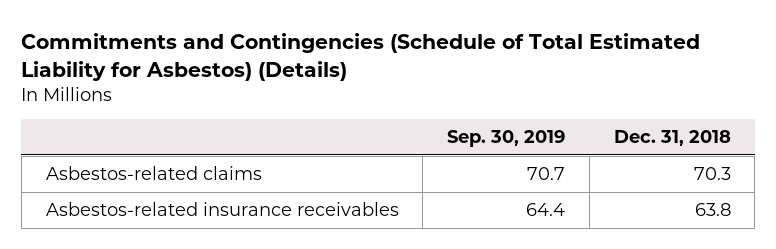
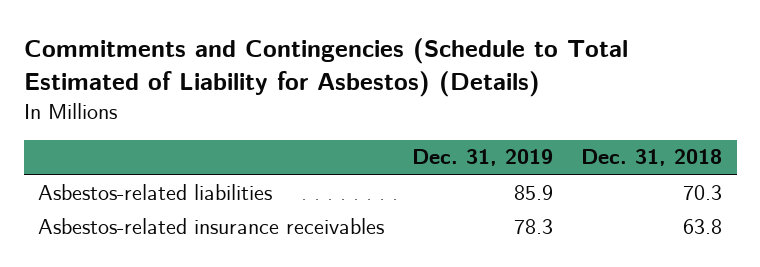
[21,33,701,81] Commitments and Contingencies (Schedule of Total Estimated Liability for Asbestos) (Details) -> [23,37,628,97] Commitments and Contingencies (Schedule to Total Estimated of Liability for Asbestos) (Details)
[447,130,566,148] Sep. 30, 2019 -> none
none -> [412,149,554,167] Dec. 31, 2019
[45,166,262,181] Asbestos-related claims -> [37,183,272,200] Asbestos-related liabilities

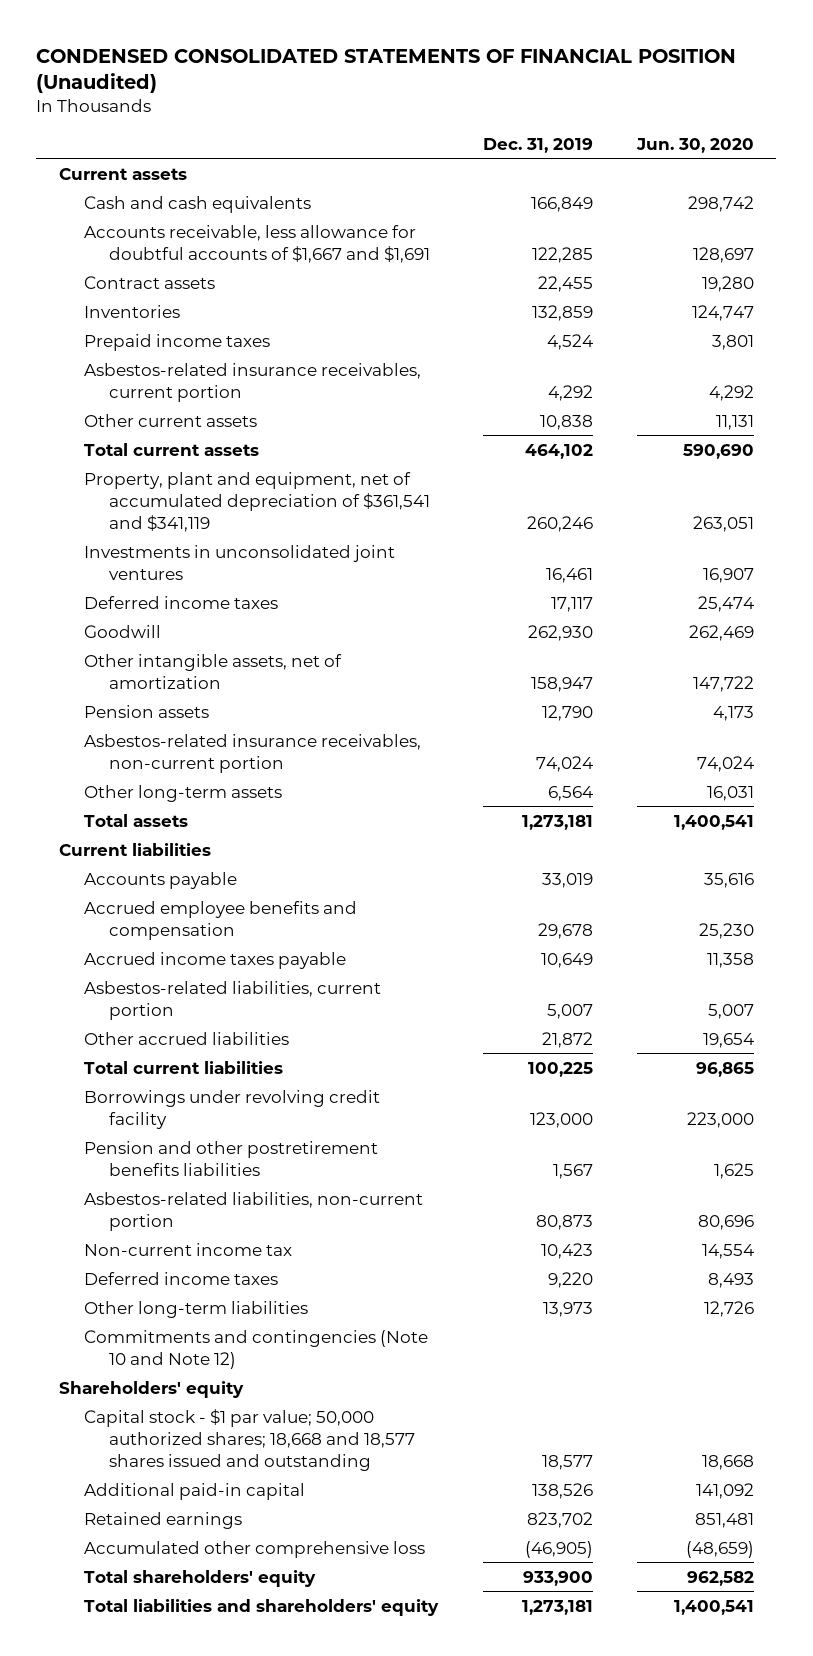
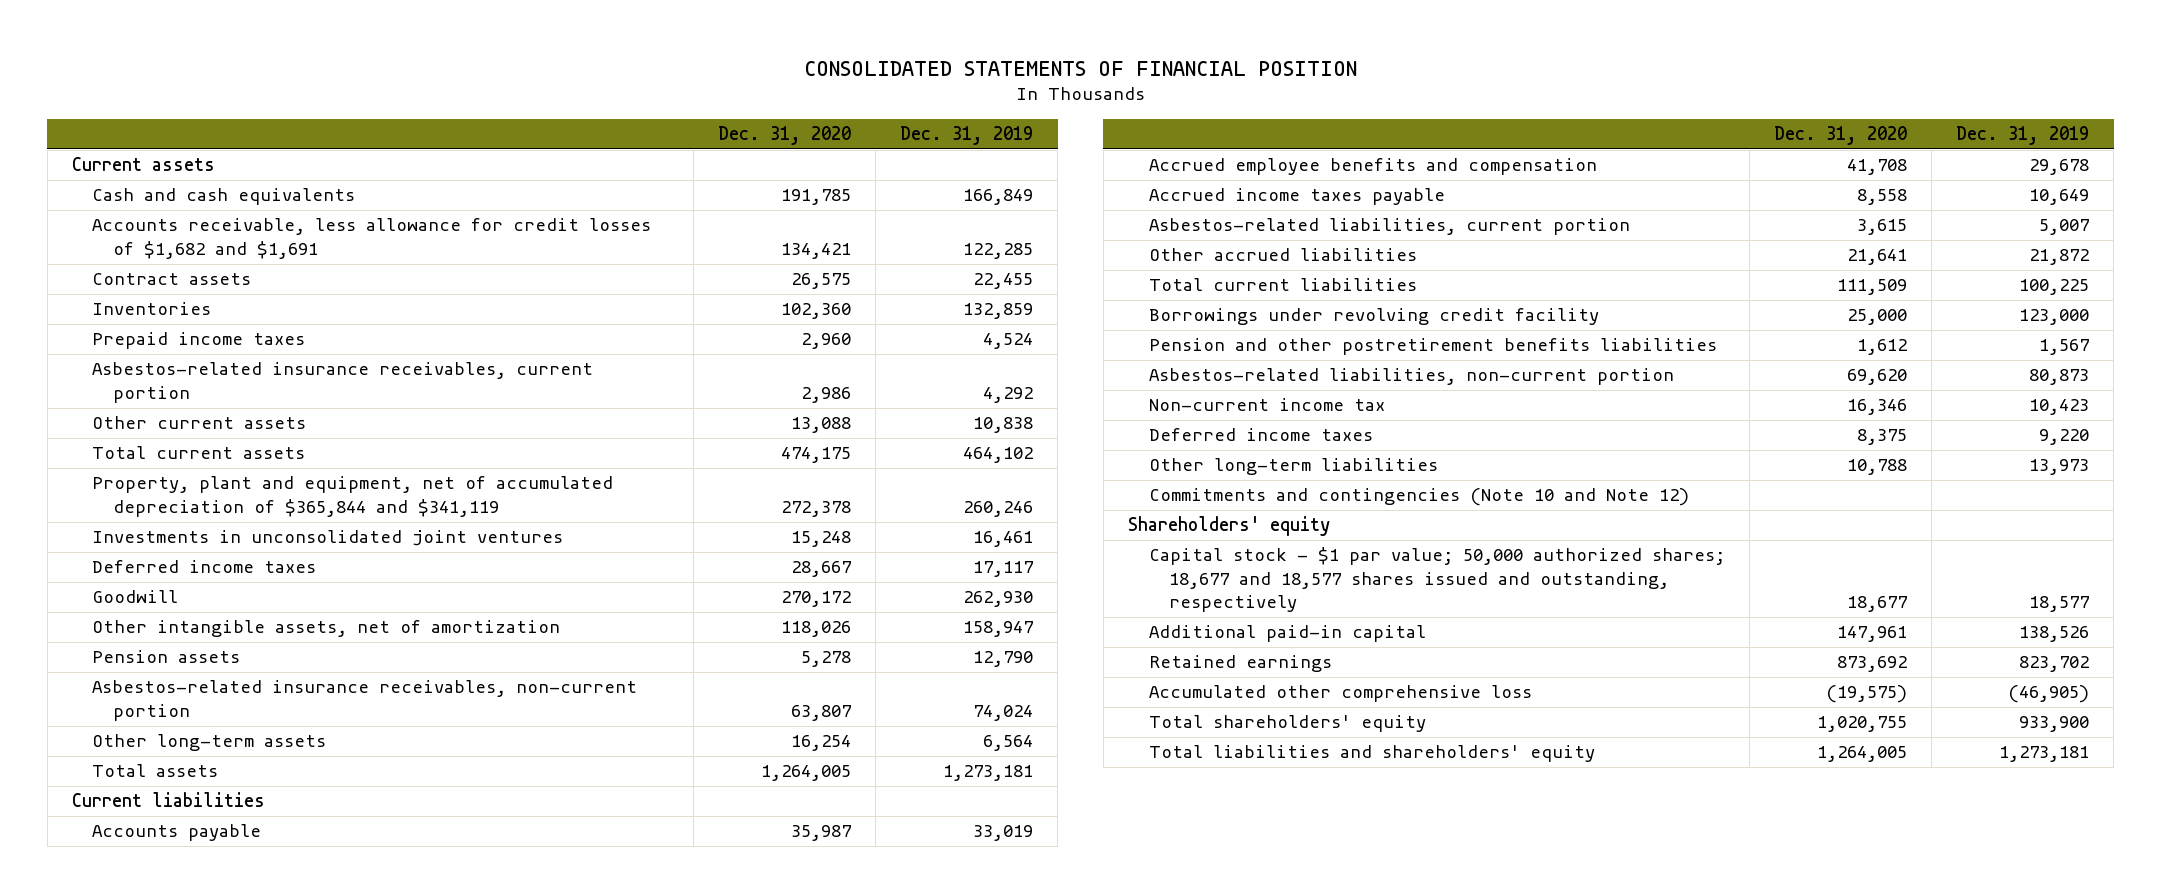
[36,48,737,94] CONDENSED CONSOLIDATED STATEMENTS OF FINANCIAL POSITION (Unaudited) -> [803,60,1357,76] CONSOLIDATED STATEMENTS OF FINANCIAL POSITION
[636,137,755,153] Jun. 30, 2020 -> none
none -> [717,126,851,146] Dec. 31, 2020
[83,224,431,263] Accounts receivable, less allowance for doubtful accounts of $1,667 and $1,691 -> [92,218,652,259] Accounts receivable, less allowance for credit losses of $1,682 and $1,691
[83,471,431,532] Property, plant and equipment, net of accumulated depreciation of $361,541 and $341,119 -> [92,476,614,517] Property, plant and equipment, net of accumulated depreciation of $365,844 and $341,119
[83,1408,416,1471] Capital stock - $1 par value; 50,000 authorized shares; 18,668 and 18,577 shares issued and outstanding -> [1148,547,1725,613] Capital stock - $1 par value; 50,000 authorized shares; 18,677 and 18,577 shares issued and outstanding, respectively

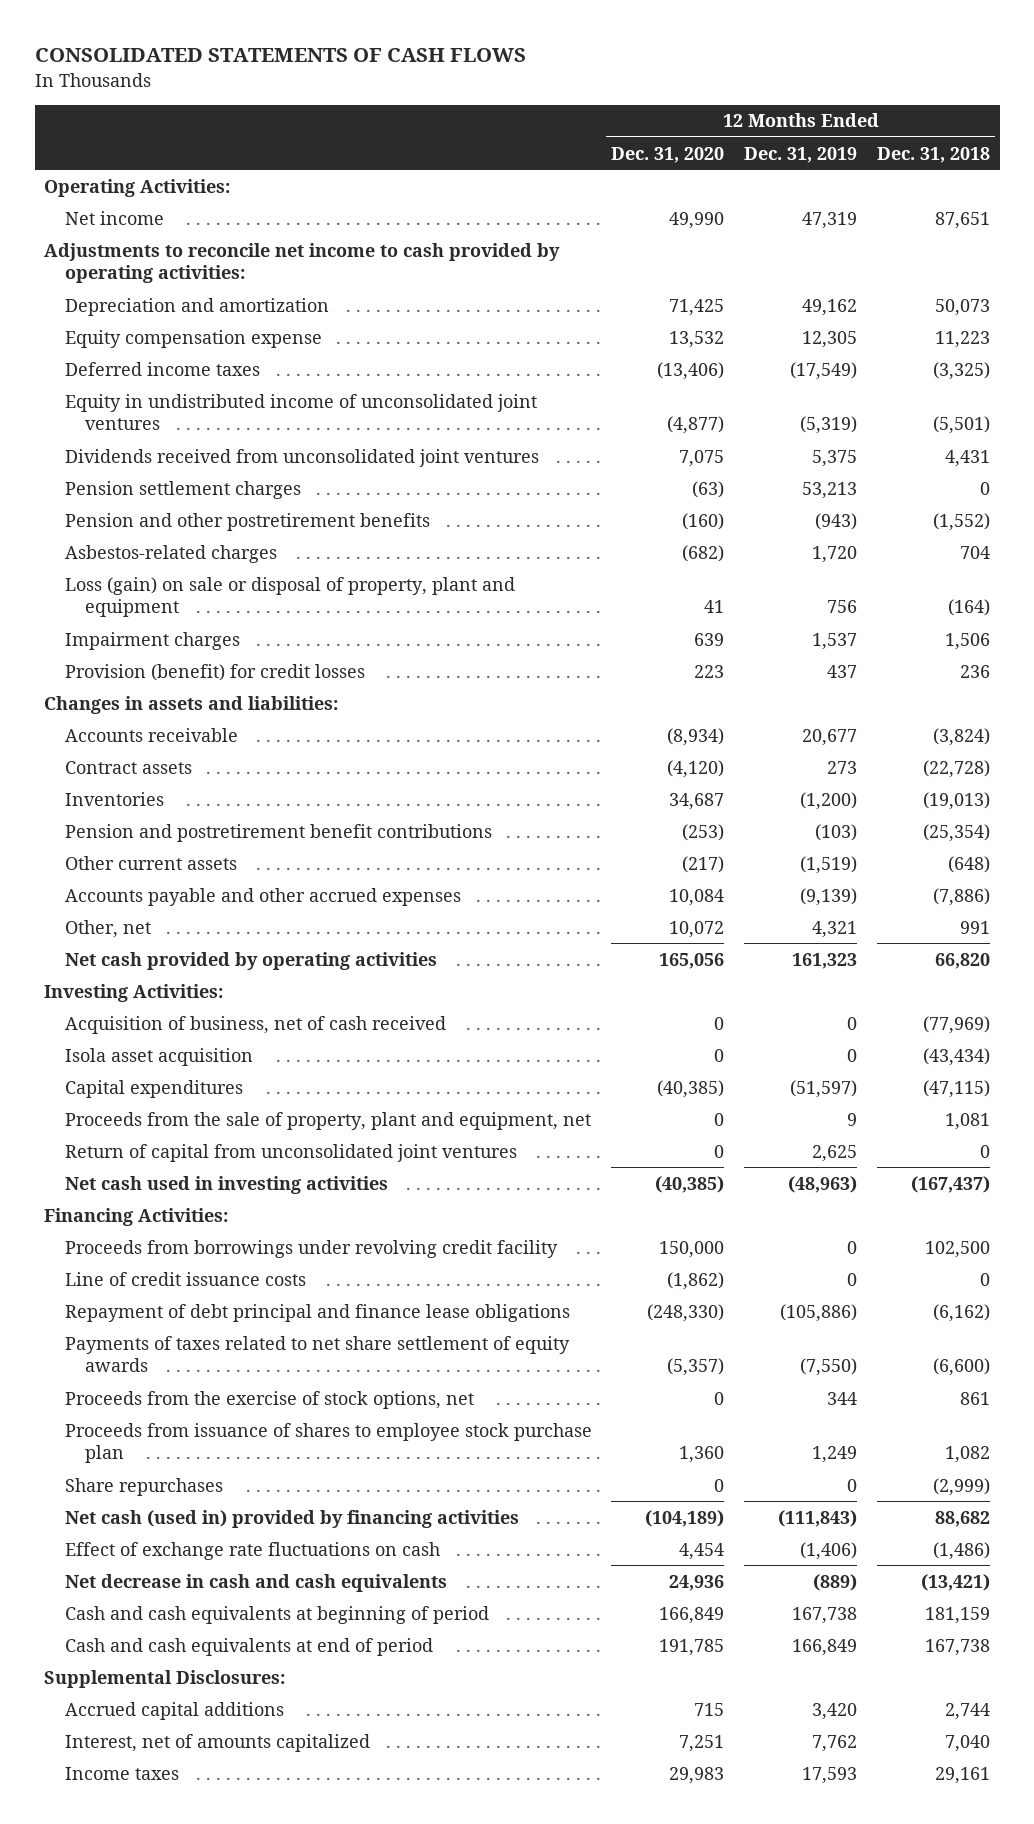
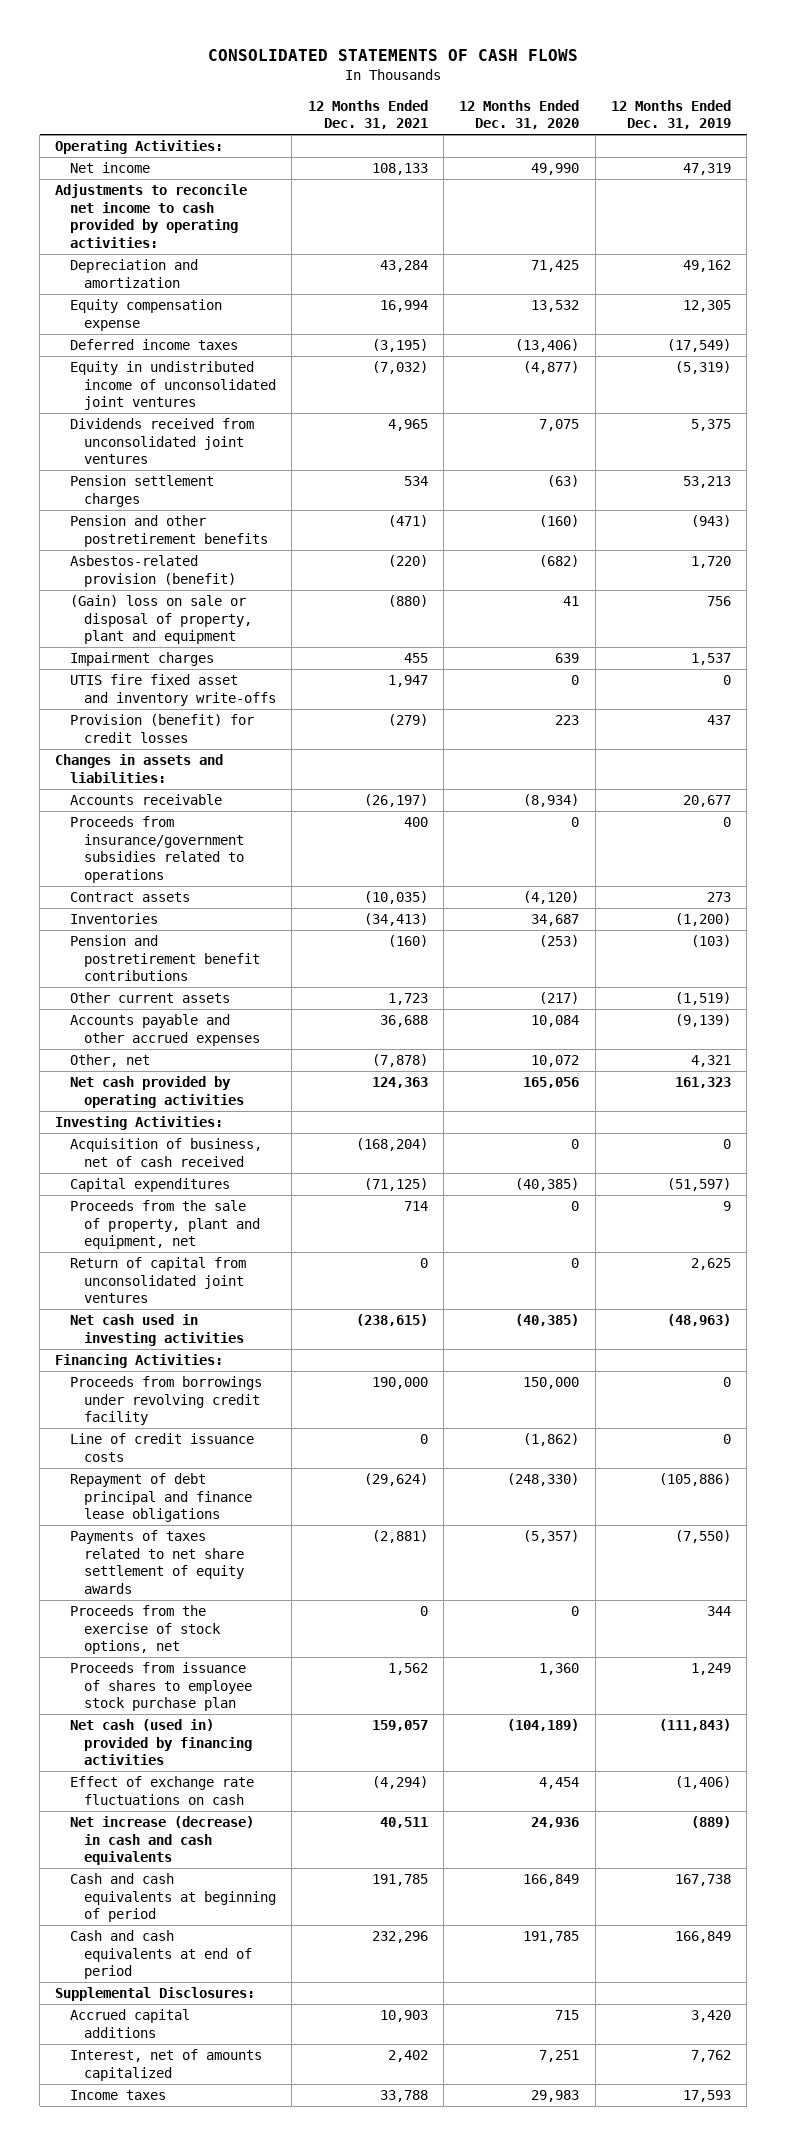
[876,146,990,163] Dec. 31, 2018 -> none
none -> [307,99,428,130] 12 Months Ended Dec. 31, 2021
[64,544,277,563] Asbestos-related charges -> [69,555,236,587] Asbestos-related provision (benefit)
[64,576,515,617] Loss (gain) on sale or disposal of property, plant and equipment -> [69,595,252,645] (Gain) loss on sale or disposal of property, plant and equipment
none -> [69,674,276,706] UTIS fire fixed asset and inventory write-offs
none -> [69,816,244,883] Proceeds from insurance/government subsidies related to operations
[64,1047,253,1066] Isola asset acquisition -> none
[64,1477,223,1496] Share repurchases -> none
[64,1573,447,1592] Net decrease in cash and cash equivalents -> [69,1816,254,1866] Net increase (decrease) in cash and cash equivalents

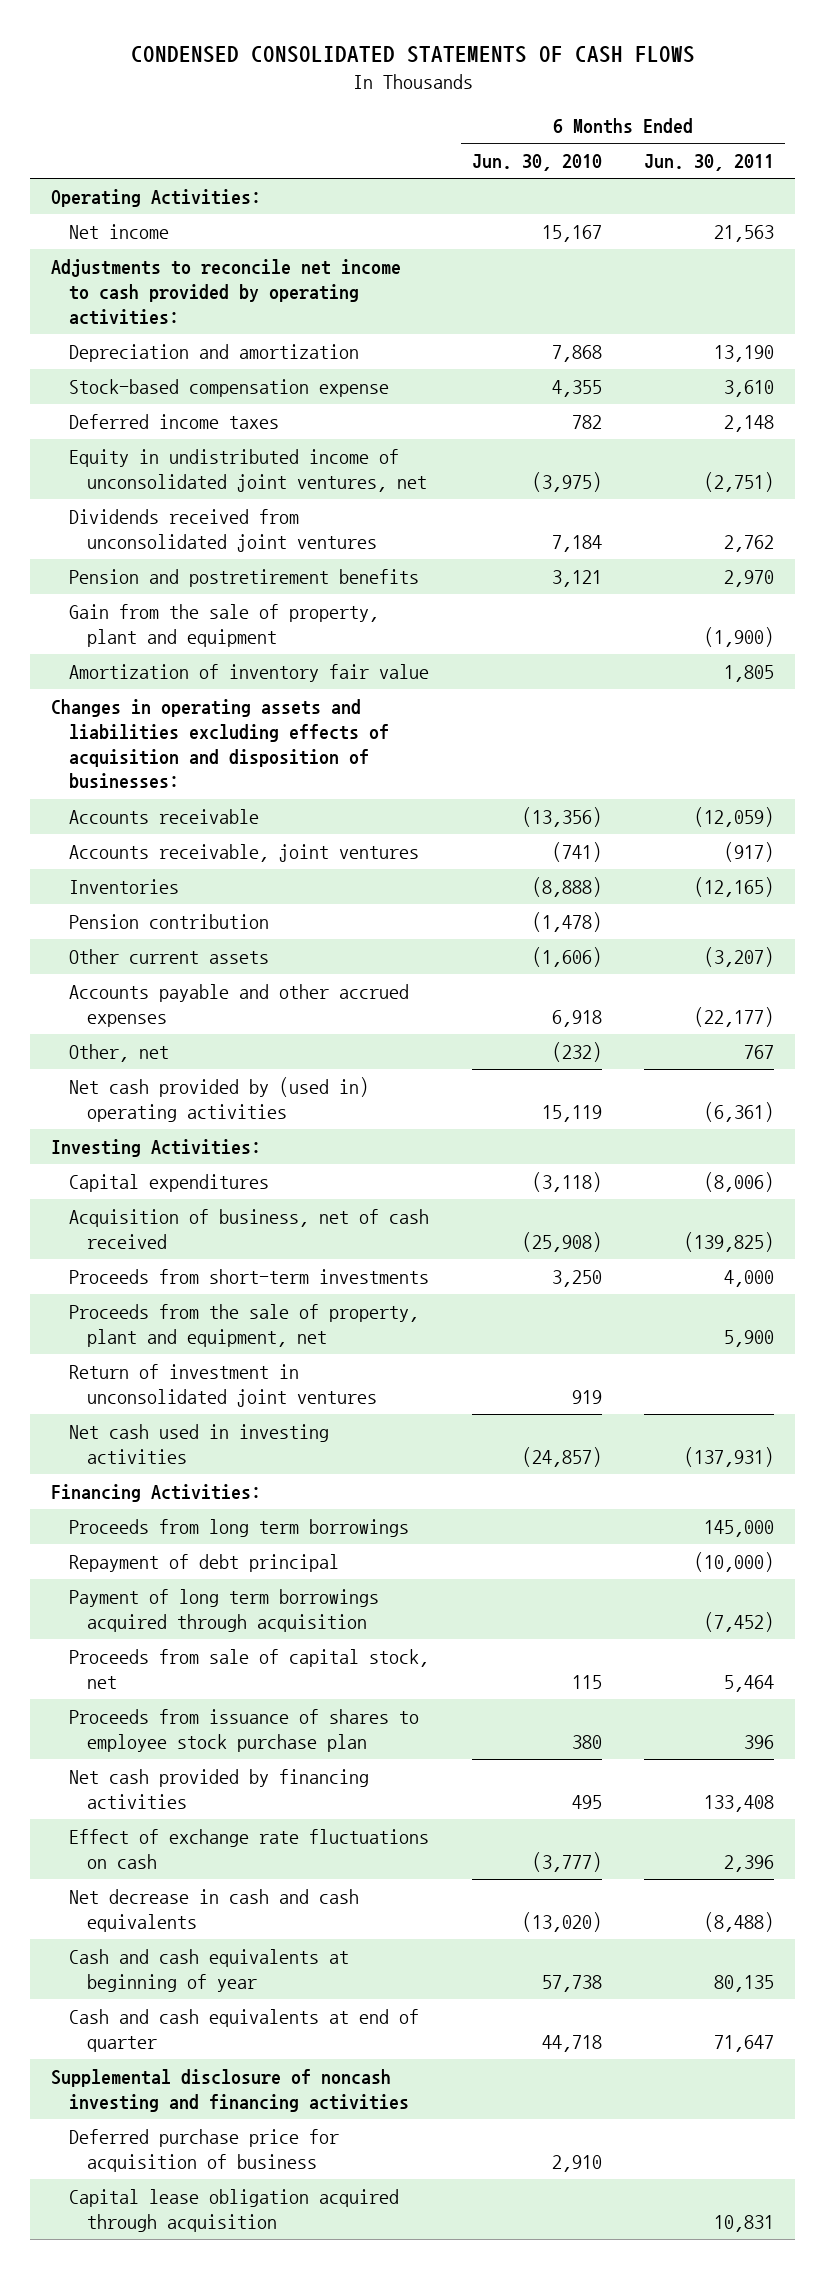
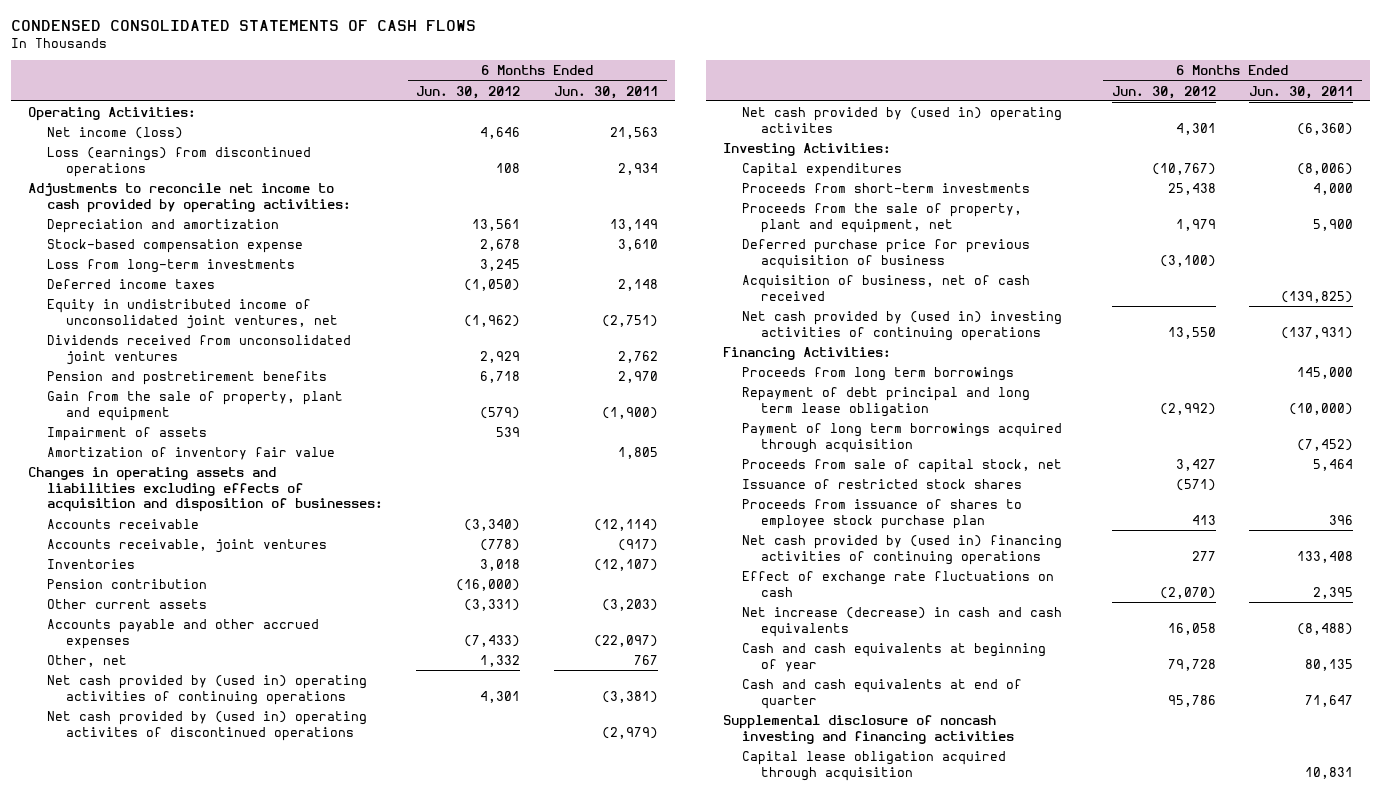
[471,154,602,172] Jun. 30, 2010 -> none
none -> [416,85,521,99] Jun. 30, 2012
[69,223,170,239] Net income -> [46,126,183,139] Net income (loss)
none -> [46,146,311,177] Loss (earnings) from discontinued operations
[714,344,775,362] 13,190 -> [610,218,659,231] 13,149
none -> [46,258,295,273] Loss from long-term investments
none -> [46,426,207,441] Impairment of assets
[694,806,775,827] (12,059) -> [594,518,659,531] (12,114)
[694,876,775,897] (12,165) -> [594,558,659,571] (12,107)
[704,946,775,967] (3,207) -> [602,598,659,611] (3,203)
[694,1006,775,1027] (22,177) -> [594,634,659,647] (22,097)
none -> [46,674,367,705] Net cash provided by (used in) operating activities of continuing operations
none -> [46,710,367,741] Net cash provided by (used in) operating activites of discontinued operations
[69,1076,370,1122] Net cash provided by (used in) operating activities -> [741,106,1062,133] Net cash provided by (used in) operating activites
[704,1101,775,1122] (6,361) -> [1297,122,1354,135] (6,360)
[69,1363,378,1407] Return of investment in unconsolidated joint ventures -> none
none -> [741,238,1030,269] Deferred purchase price for previous acquisition of business
[69,1208,430,1249] Acquisition of business, net of cash received -> [741,274,1030,301] Acquisition of business, net of cash received
[69,1423,330,1464] Net cash used in investing activities -> [741,310,1062,341] Net cash provided by (used in) investing activities of continuing operations
[69,1553,340,1572] Repayment of debt principal -> [741,386,1030,417] Repayment of debt principal and long term lease obligation
none -> [741,478,1022,489] Issuance of restricted stock shares
[69,1768,370,1809] Net cash provided by financing activities -> [741,534,1062,565] Net cash provided by (used in) financing activities of continuing operations
[724,1854,775,1872] 2,396 -> [1313,586,1354,599] 2,395
[69,1888,360,1932] Net decrease in cash and cash equivalents -> [741,606,1062,637] Net increase (decrease) in cash and cash equivalents
[69,2128,340,2172] Deferred purchase price for acquisition of business -> none

